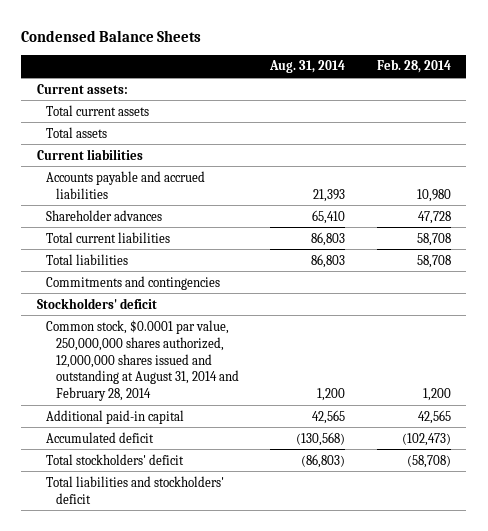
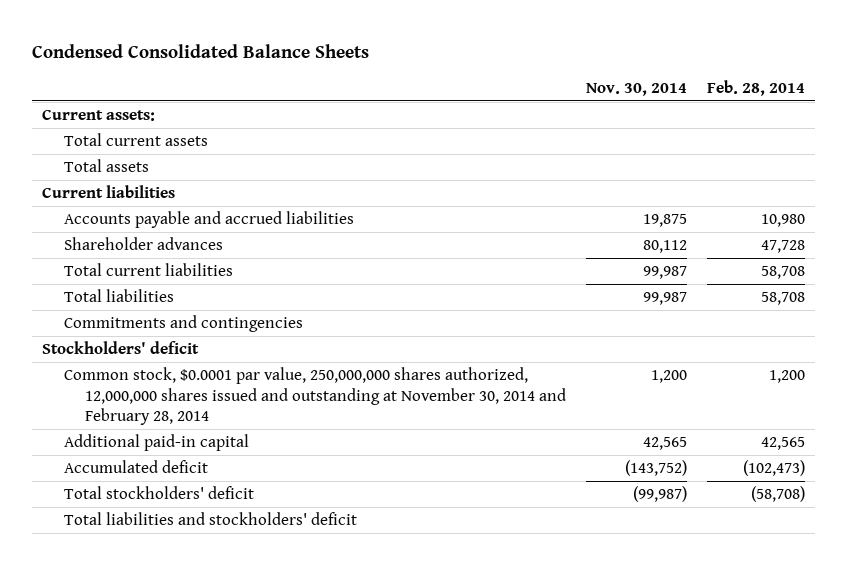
[21,29,202,42] Condensed Balance Sheets -> [32,44,370,59] Condensed Consolidated Balance Sheets
[269,60,346,74] Aug. 31, 2014 -> none
none -> [585,83,687,97] Nov. 30, 2014
[46,319,240,402] Common stock, $0.0001 par value, 250,000,000 shares authorized, 12,000,000 shares issued and outstanding at August 31, 2014 and February 28, 2014 -> [63,367,566,426] Common stock, $0.0001 par value, 250,000,000 shares authorized, 12,000,000 shares issued and outstanding at November 30, 2014 and February 28, 2014

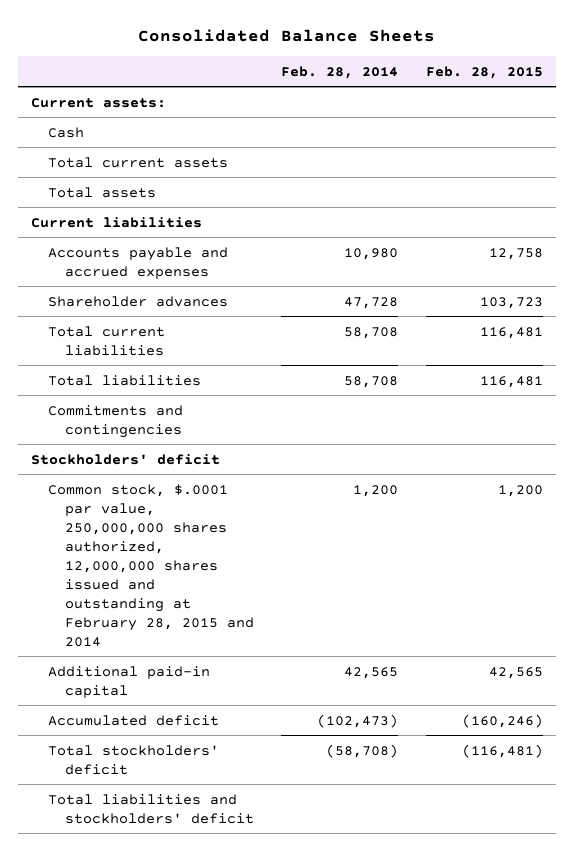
[32,44,370,59] Condensed Consolidated Balance Sheets -> [137,29,435,43] Consolidated Balance Sheets
[585,83,687,97] Nov. 30, 2014 -> none
none -> [425,65,543,79] Feb. 28, 2015
none -> [48,126,85,138] Cash
[63,211,354,229] Accounts payable and accrued liabilities -> [48,246,229,279] Accounts payable and accrued expenses
[63,367,566,426] Common stock, $0.0001 par value, 250,000,000 shares authorized, 12,000,000 shares issued and outstanding at November 30, 2014 and February 28, 2014 -> [48,483,255,647] Common stock, $.0001 par value, 250,000,000 shares authorized, 12,000,000 shares issued and outstanding at February 28, 2015 and 2014

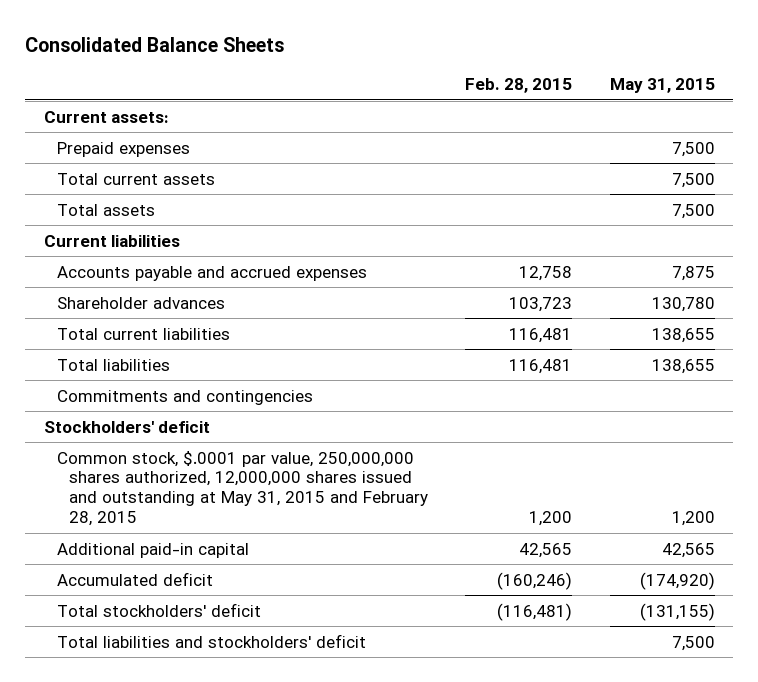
[281,65,399,79] Feb. 28, 2014 -> none
none -> [609,78,715,94] May 31, 2015
[48,126,85,138] Cash -> none
none -> [56,141,190,157] Prepaid expenses
[48,483,255,647] Common stock, $.0001 par value, 250,000,000 shares authorized, 12,000,000 shares issued and outstanding at February 28, 2015 and 2014 -> [56,450,429,527] Common stock, $.0001 par value, 250,000,000 shares authorized, 12,000,000 shares issued and outstanding at May 31, 2015 and February 28, 2015

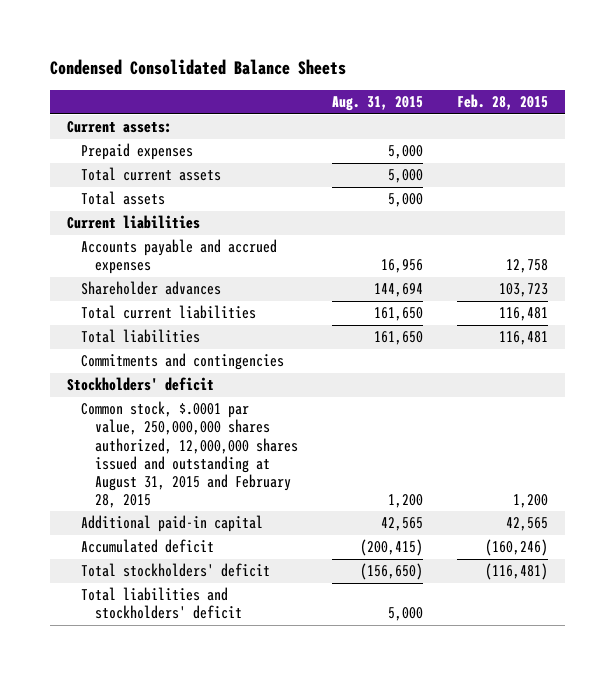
[25,36,285,52] Consolidated Balance Sheets -> [50,59,347,76] Condensed Consolidated Balance Sheets
[609,78,715,94] May 31, 2015 -> none
none -> [332,96,424,112] Aug. 31, 2015
[56,450,429,527] Common stock, $.0001 par value, 250,000,000 shares authorized, 12,000,000 shares issued and outstanding at May 31, 2015 and February 28, 2015 -> [81,401,299,508] Common stock, $.0001 par value, 250,000,000 shares authorized, 12,000,000 shares issued and outstanding at August 31, 2015 and February 28, 2015

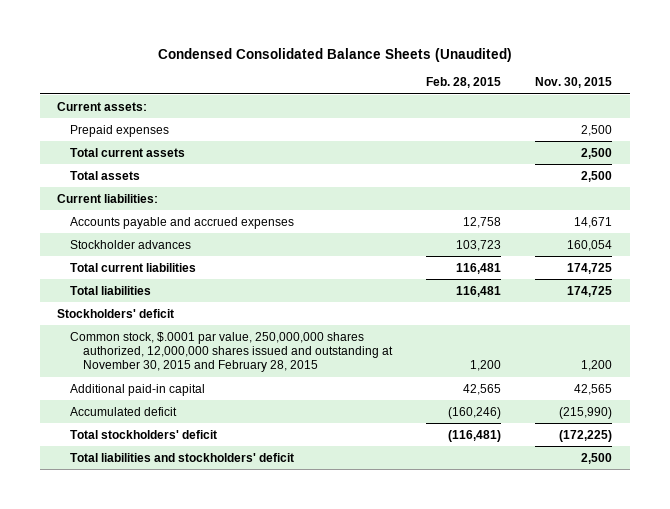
[50,59,347,76] Condensed Consolidated Balance Sheets -> [157,47,512,62] Condensed Consolidated Balance Sheets (Unaudited)
[332,96,424,112] Aug. 31, 2015 -> none
none -> [535,77,613,89] Nov. 30, 2015
[67,215,201,230] Current liabilities -> [57,193,159,203] Current liabilities:
[81,281,222,296] Shareholder advances -> [70,239,192,249] Stockholder advances
[81,353,285,371] Commitments and contingencies -> none
[81,401,299,508] Common stock, $.0001 par value, 250,000,000 shares authorized, 12,000,000 shares issued and outstanding at August 31, 2015 and February 28, 2015 -> [70,331,393,373] Common stock, $.0001 par value, 250,000,000 shares authorized, 12,000,000 shares issued and outstanding at November 30, 2015 and February 28, 2015

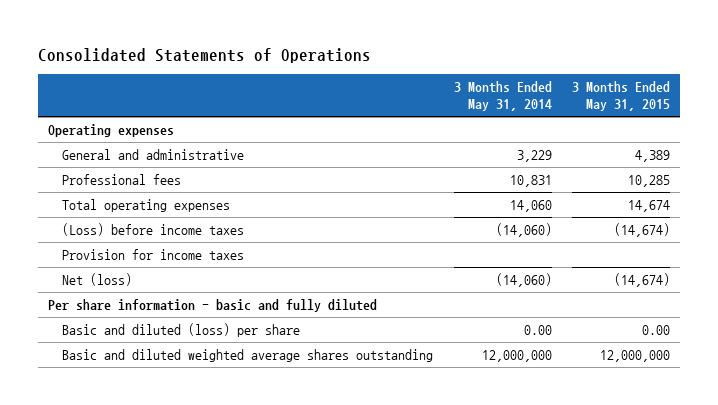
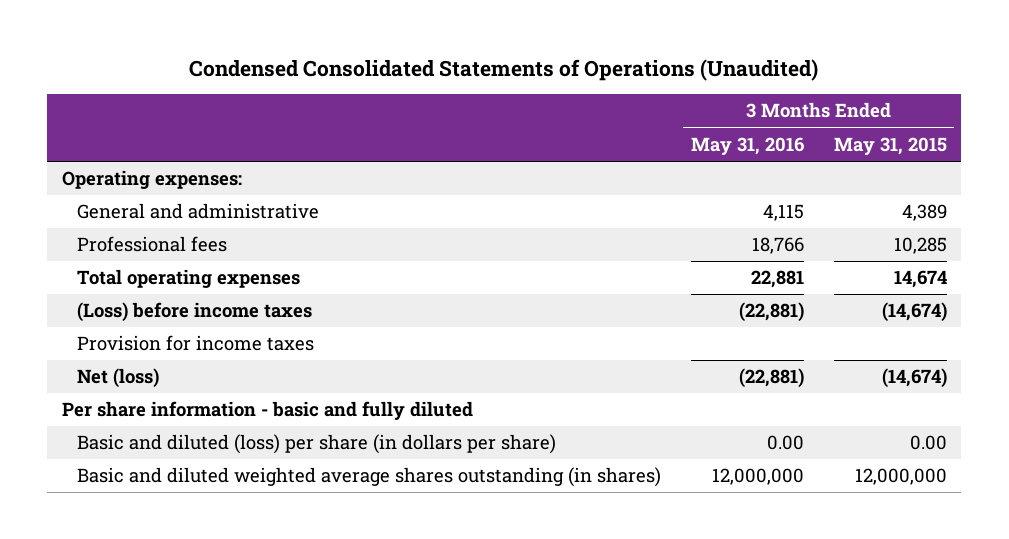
[37,47,371,63] Consolidated Statements of Operations -> [189,58,819,81] Condensed Consolidated Statements of Operations (Unaudited)
[453,80,552,112] 3 Months Ended May 31, 2014 -> none
none -> [690,136,804,155] May 31, 2016
[47,123,174,137] Operating expenses -> [62,170,243,190] Operating expenses:
[61,322,300,337] Basic and diluted (loss) per share -> [76,434,556,455] Basic and diluted (loss) per share (in dollars per share)
[61,348,433,362] Basic and diluted weighted average shares outstanding -> [76,467,661,488] Basic and diluted weighted average shares outstanding (in shares)

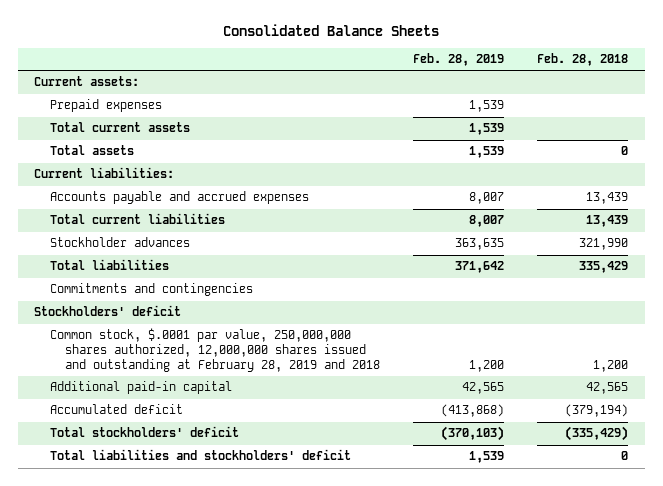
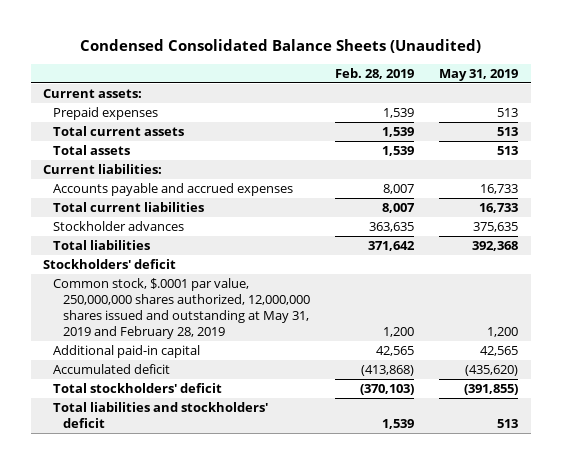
[223,23,440,36] Consolidated Balance Sheets -> [79,38,481,53] Condensed Consolidated Balance Sheets (Unaudited)
[537,53,629,67] Feb. 28, 2018 -> none
none -> [439,68,519,81] May 31, 2019
[49,283,253,297] Commitments and contingencies -> none
[49,328,380,372] Common stock, $.0001 par value, 250,000,000 shares authorized, 12,000,000 shares issued and outstanding at February 28, 2019 and 2018 -> [52,278,310,339] Common stock, $.0001 par value, 250,000,000 shares authorized, 12,000,000 shares issued and outstanding at May 31, 2019 and February 28, 2019

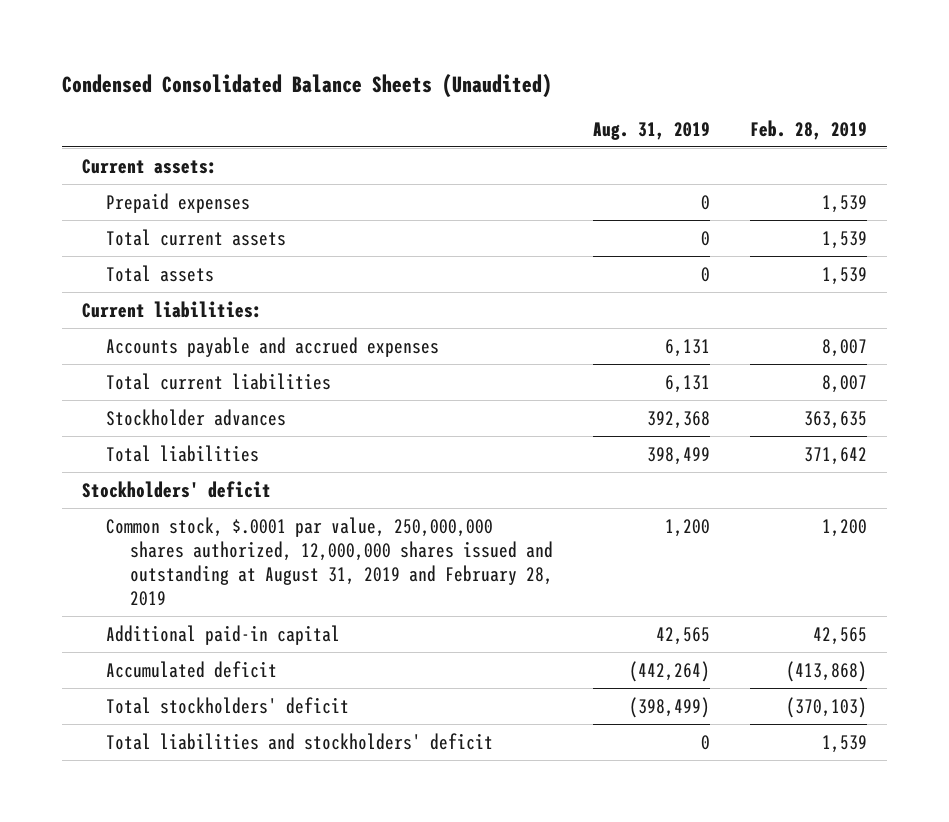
[439,68,519,81] May 31, 2019 -> none
none -> [592,121,710,140] Aug. 31, 2019
[52,278,310,339] Common stock, $.0001 par value, 250,000,000 shares authorized, 12,000,000 shares issued and outstanding at May 31, 2019 and February 28, 2019 -> [105,516,553,606] Common stock, $.0001 par value, 250,000,000 shares authorized, 12,000,000 shares issued and outstanding at August 31, 2019 and February 28, 2019

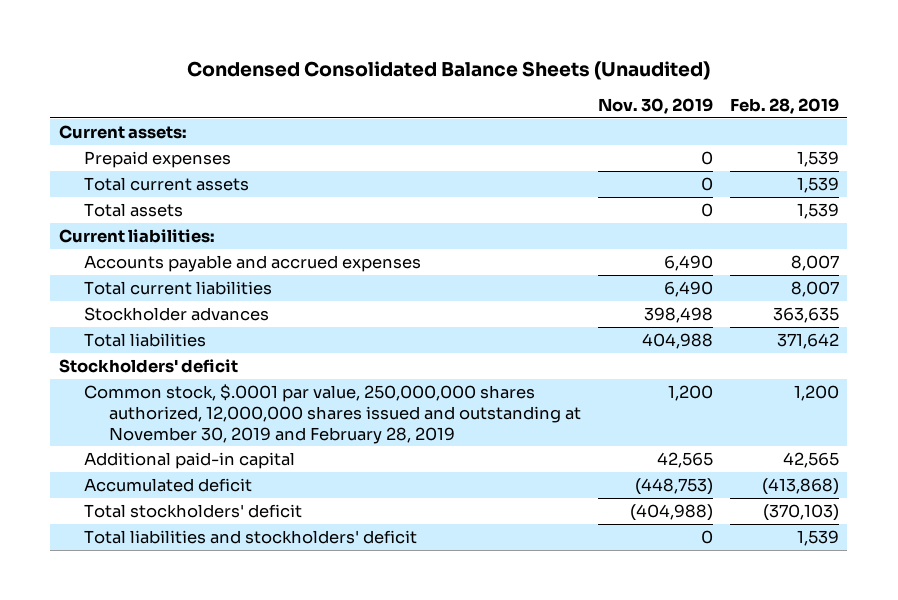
[592,121,710,140] Aug. 31, 2019 -> none
none -> [597,97,713,114] Nov. 30, 2019
[105,516,553,606] Common stock, $.0001 par value, 250,000,000 shares authorized, 12,000,000 shares issued and outstanding at August 31, 2019 and February 28, 2019 -> [83,383,581,444] Common stock, $.0001 par value, 250,000,000 shares authorized, 12,000,000 shares issued and outstanding at November 30, 2019 and February 28, 2019

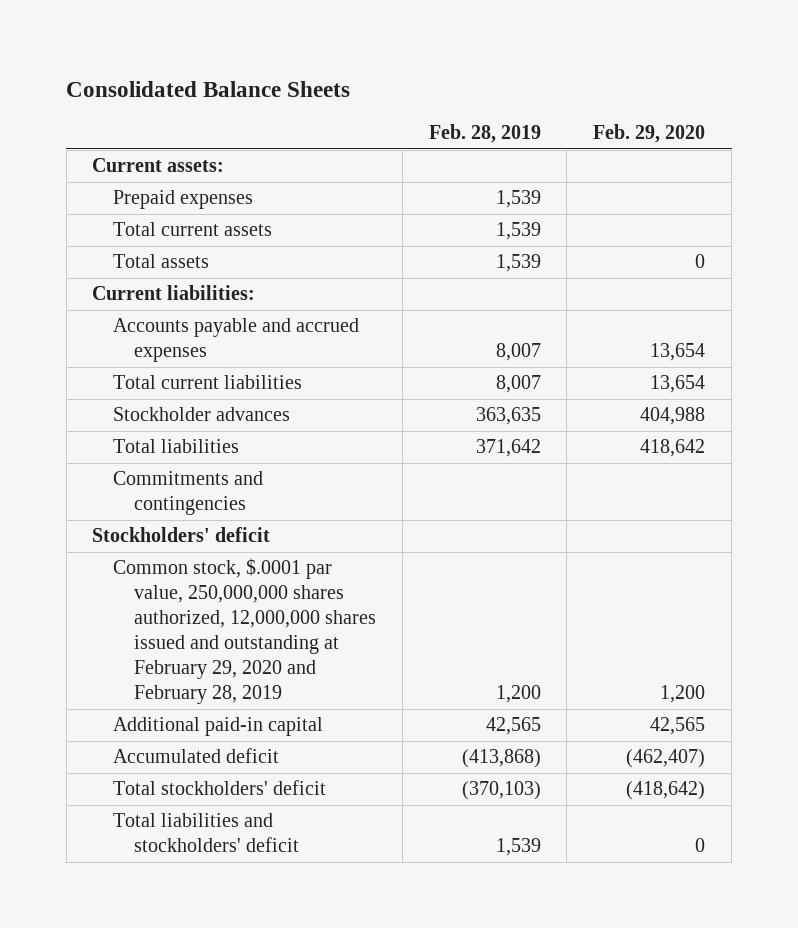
[186,60,710,80] Condensed Consolidated Balance Sheets (Unaudited) -> [66,80,351,97] Consolidated Balance Sheets
[597,97,713,114] Nov. 30, 2019 -> none
none -> [593,124,706,144] Feb. 29, 2020
none -> [113,471,264,516] Commitments and contingencies
[83,383,581,444] Common stock, $.0001 par value, 250,000,000 shares authorized, 12,000,000 shares issued and outstanding at November 30, 2019 and February 28, 2019 -> [113,558,376,705] Common stock, $.0001 par value, 250,000,000 shares authorized, 12,000,000 shares issued and outstanding at February 29, 2020 and February 28, 2019

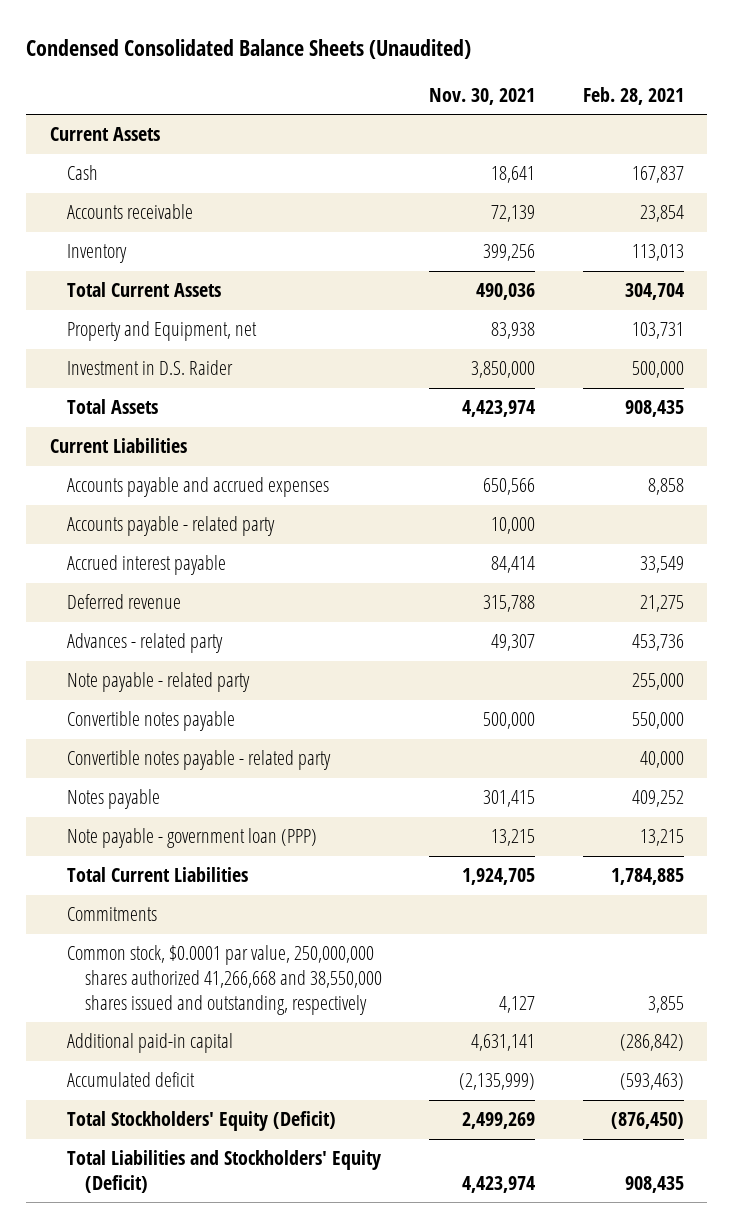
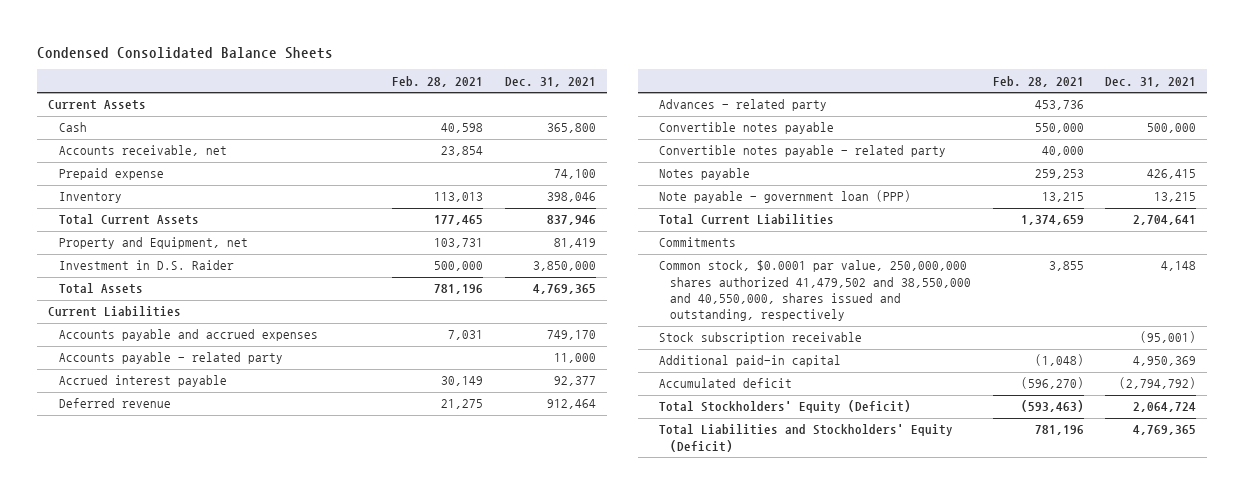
[26,39,472,60] Condensed Consolidated Balance Sheets (Unaudited) -> [37,46,334,59] Condensed Consolidated Balance Sheets
[429,87,536,105] Nov. 30, 2021 -> none
none -> [504,76,596,87] Dec. 31, 2021
[631,166,684,184] 167,837 -> [441,123,484,134] 40,598
[67,204,194,220] Accounts receivable -> [58,145,227,157] Accounts receivable, net
none -> [58,168,164,181] Prepaid expense
[624,283,684,301] 304,704 -> [434,215,484,226] 177,465
[624,400,684,418] 908,435 -> [434,284,484,295] 781,196
[647,478,684,496] 8,858 -> [448,330,484,341] 7,031
[639,556,684,574] 33,549 -> [441,376,484,387] 30,149
[67,672,251,693] Note payable - related party -> none
[631,790,684,808] 409,252 -> [1034,169,1084,180] 259,253
[610,868,684,886] 1,784,885 -> [1020,215,1084,226] 1,374,659
[67,945,382,1015] Common stock, $0.0001 par value, 250,000,000 shares authorized 41,266,668 and 38,550,000 shares issued and outstanding, respectively -> [659,260,971,322] Common stock, $0.0001 par value, 250,000,000 shares authorized 41,479,502 and 38,550,000 and 40,550,000, shares issued and outstanding, respectively
none -> [659,332,863,345] Stock subscription receivable
[619,1034,684,1052] (286,842) -> [1034,354,1084,367] (1,048)
[619,1073,684,1091] (593,463) -> [1020,377,1084,390] (596,270)
[610,1112,684,1130] (876,450) -> [1020,400,1084,413] (593,463)
[624,1175,684,1193] 908,435 -> [1034,425,1084,436] 781,196

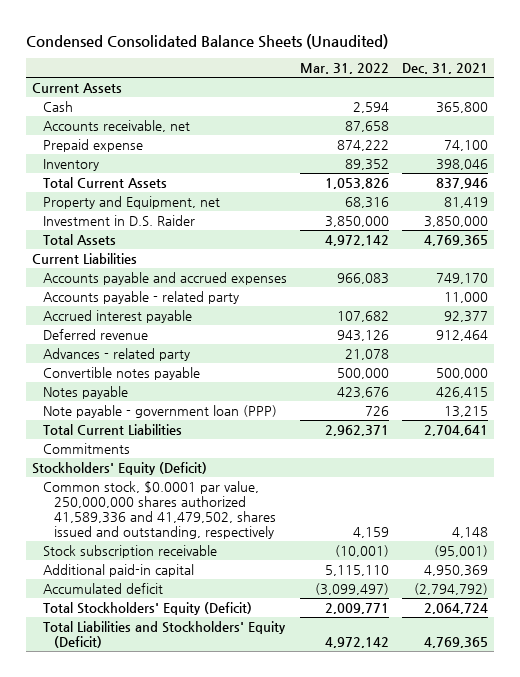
[37,46,334,59] Condensed Consolidated Balance Sheets -> [26,33,389,49] Condensed Consolidated Balance Sheets (Unaudited)
[392,75,484,87] Feb. 28, 2021 -> none
none -> [299,63,389,75] Mar. 31, 2022
[659,145,947,158] Convertible notes payable - related party -> none
none -> [32,461,208,475] Stockholders' Equity (Deficit)
[659,260,971,322] Common stock, $0.0001 par value, 250,000,000 shares authorized 41,479,502 and 38,550,000 and 40,550,000, shares issued and outstanding, respectively -> [43,480,277,540] Common stock, $0.0001 par value, 250,000,000 shares authorized 41,589,336 and 41,479,502, shares issued and outstanding, respectively

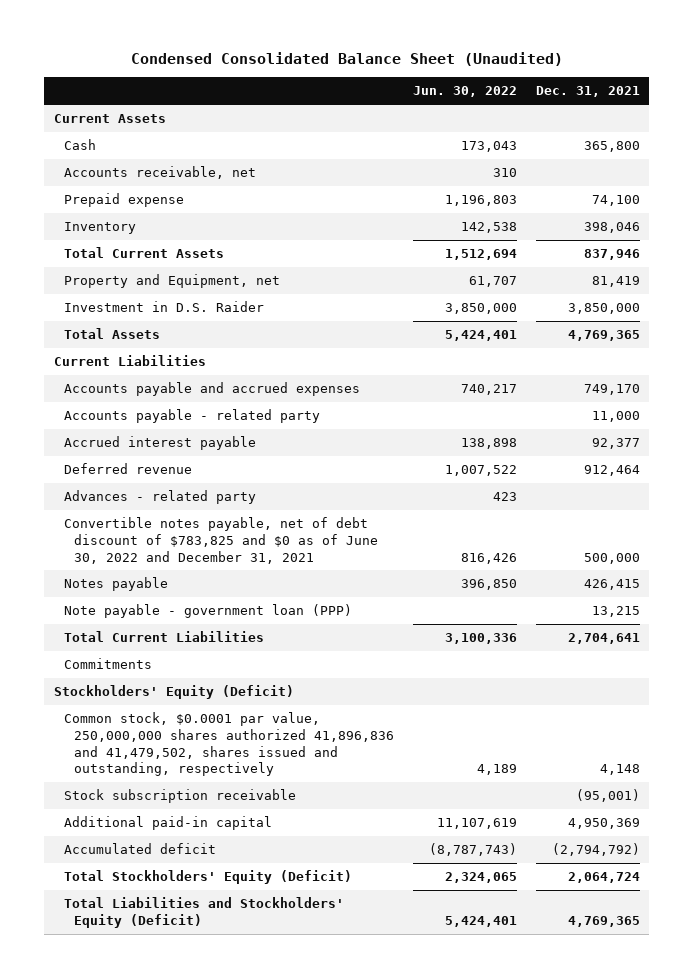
[26,33,389,49] Condensed Consolidated Balance Sheets (Unaudited) -> [130,52,563,67] Condensed Consolidated Balance Sheet (Unaudited)
[299,63,389,75] Mar. 31, 2022 -> none
none -> [413,86,518,98] Jun. 30, 2022
[43,366,201,380] Convertible notes payable -> none
none -> [63,517,379,564] Convertible notes payable, net of debt discount of $783,825 and $0 as of June 30, 2022 and December 31, 2021
[43,480,277,540] Common stock, $0.0001 par value, 250,000,000 shares authorized 41,589,336 and 41,479,502, shares issued and outstanding, respectively -> [63,712,395,777] Common stock, $0.0001 par value, 250,000,000 shares authorized 41,896,836 and 41,479,502, shares issued and outstanding, respectively

